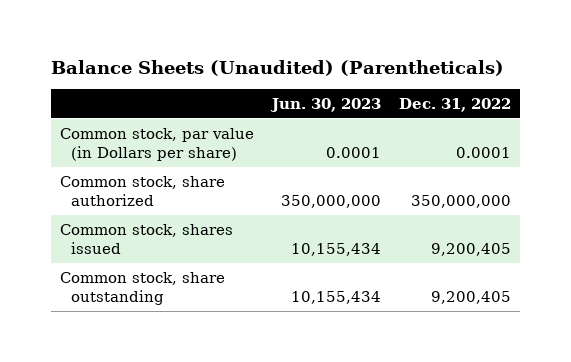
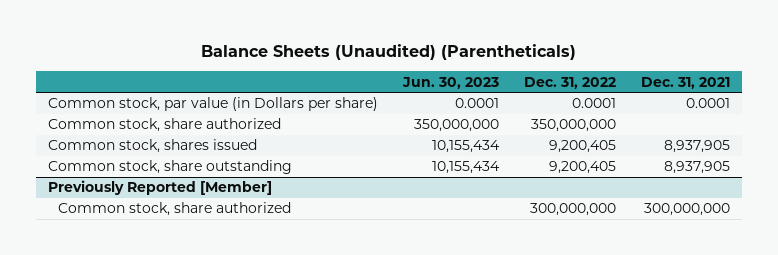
none -> [640,76,730,89] Dec. 31, 2021
none -> [47,180,272,196] Previously Reported [Member]
none -> [57,202,291,217] Common stock, share authorized

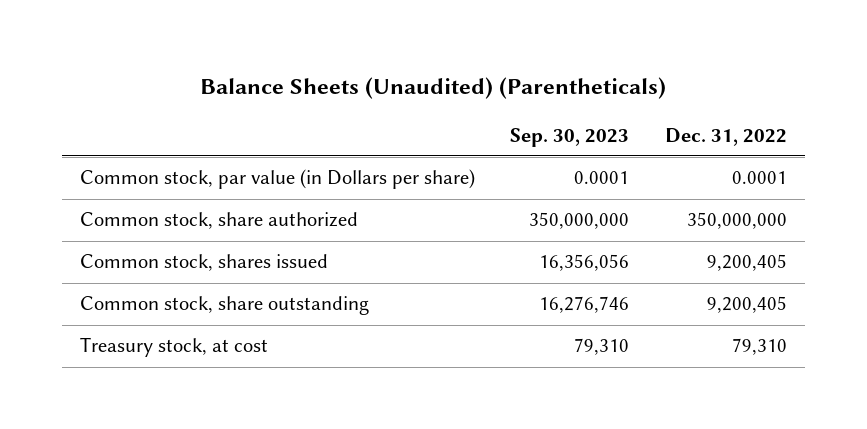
[401,76,499,89] Jun. 30, 2023 -> none
[640,76,730,89] Dec. 31, 2021 -> none
none -> [510,127,630,147] Sep. 30, 2023
[47,180,272,196] Previously Reported [Member] -> none
[57,202,291,217] Common stock, share authorized -> none
none -> [79,337,268,358] Treasury stock, at cost

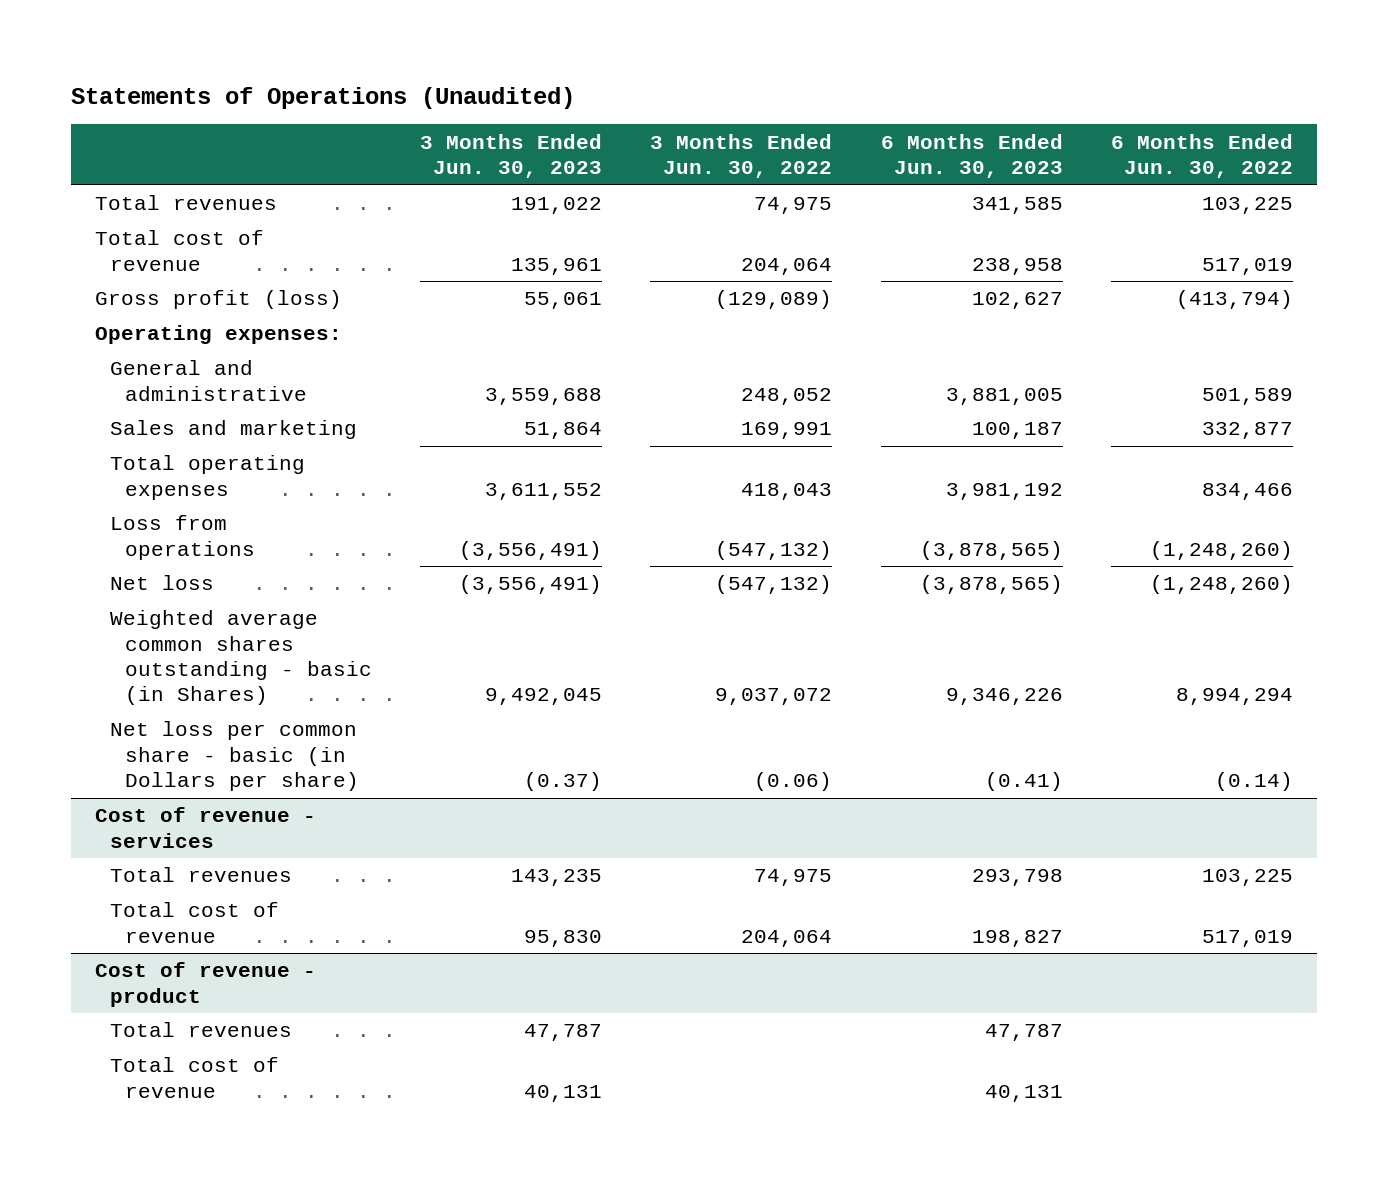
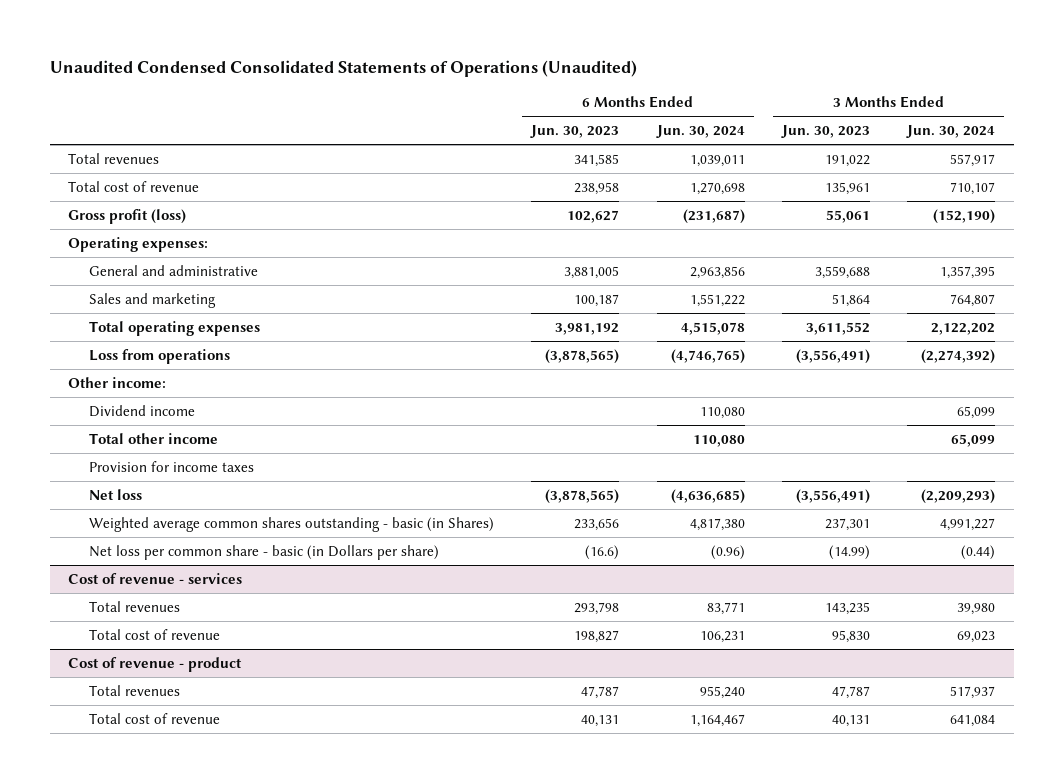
[71,86,576,109] Statements of Operations (Unaudited) -> [49,60,637,78] Unaudited Condensed Consolidated Statements of Operations (Unaudited)
[650,133,833,179] 3 Months Ended Jun. 30, 2022 -> none
[1110,133,1293,179] 6 Months Ended Jun. 30, 2022 -> none
none -> [655,125,745,139] Jun. 30, 2024
none -> [906,125,996,139] Jun. 30, 2024
none -> [68,376,167,388] Other income:
none -> [89,404,196,417] Dividend income
none -> [89,432,219,444] Total other income
none -> [89,460,255,472] Provision for income taxes
[485,688,603,706] 9,492,045 -> [824,517,870,531] 237,301
[945,688,1063,706] 9,346,226 -> [574,517,620,531] 233,656
[524,771,603,791] (0.37) -> [828,544,870,560] (14.99)
[984,771,1063,791] (0.41) -> [585,544,620,560] (16.6)

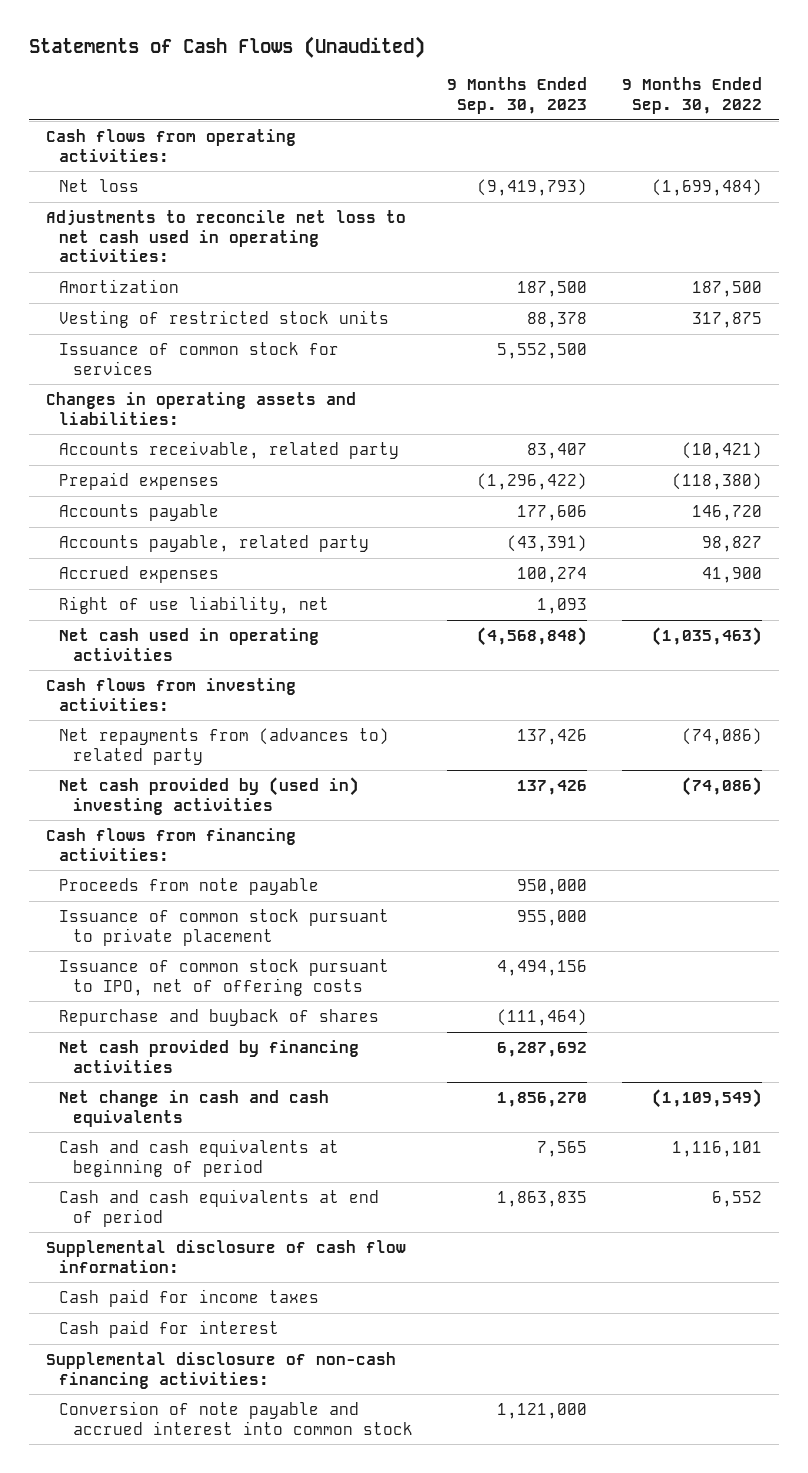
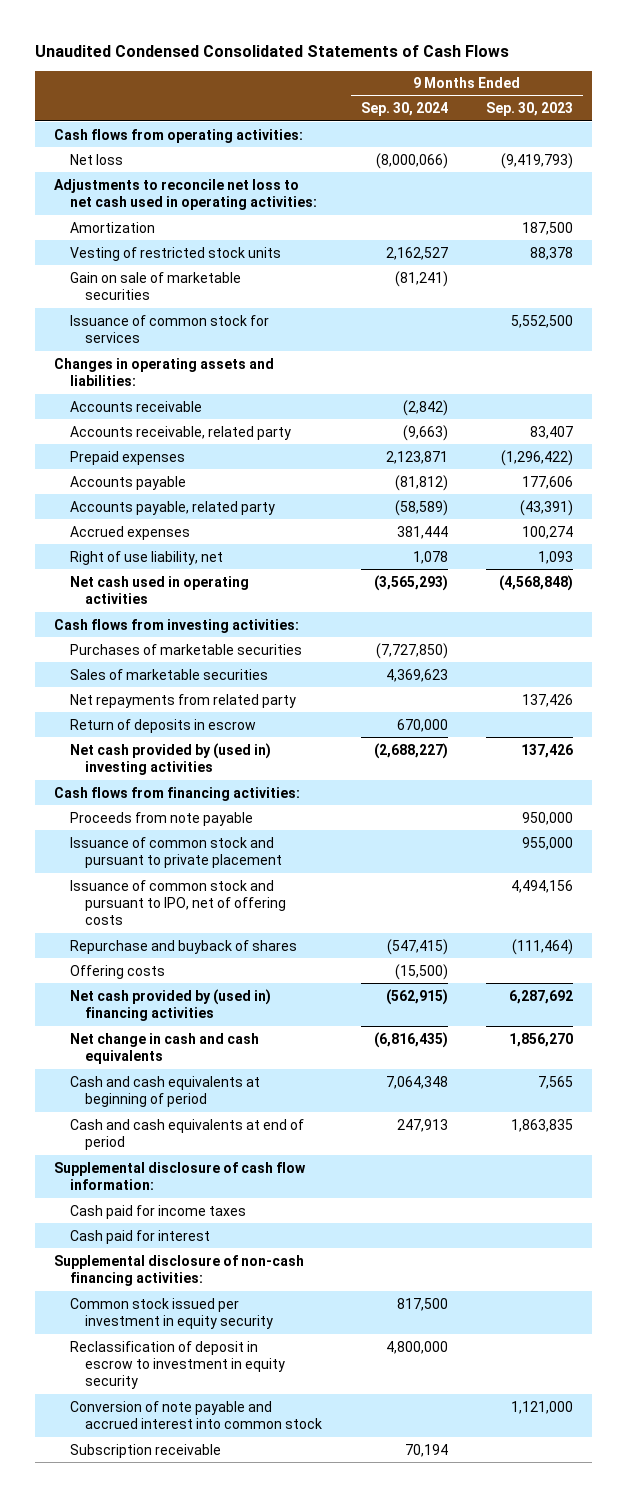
[28,36,425,59] Statements of Cash Flows (Unaudited) -> [35,44,510,57] Unaudited Condensed Consolidated Statements of Cash Flows
[622,77,763,114] 9 Months Ended Sep. 30, 2022 -> none
none -> [360,102,448,117] Sep. 30, 2024
none -> [69,271,241,300] Gain on sale of marketable securities
none -> [69,400,202,412] Accounts receivable
none -> [69,643,302,655] Purchases of marketable securities
none -> [69,668,268,680] Sales of marketable securities
[59,727,390,765] Net repayments from (advances to) related party -> [69,693,296,708] Net repayments from related party
none -> [69,718,256,733] Return of deposits in escrow
[59,958,390,996] Issuance of common stock pursuant to IPO, net of offering costs -> none
none -> [69,836,283,868] Issuance of common stock and pursuant to private placement
[59,908,390,946] Issuance of common stock pursuant to private placement -> [69,879,287,926] Issuance of common stock and pursuant to IPO, net of offering costs
[517,909,588,926] 955,000 -> [511,879,574,893] 4,494,156
none -> [69,964,165,979] Offering costs
[59,1039,360,1073] Net cash provided by financing activities -> [69,988,271,1021] Net cash provided by (used in) financing activities
none -> [69,1297,274,1329] Common stock issued per investment in equity security
none -> [69,1340,286,1390] Reclassification of deposit in escrow to investment in equity security
none -> [69,1443,221,1458] Subscription receivable

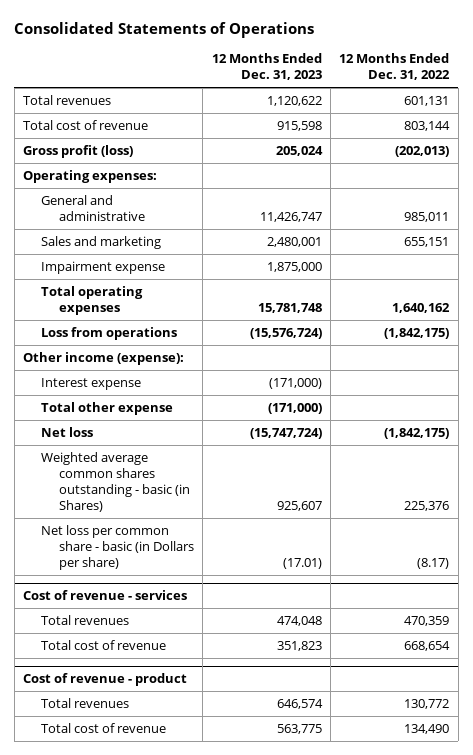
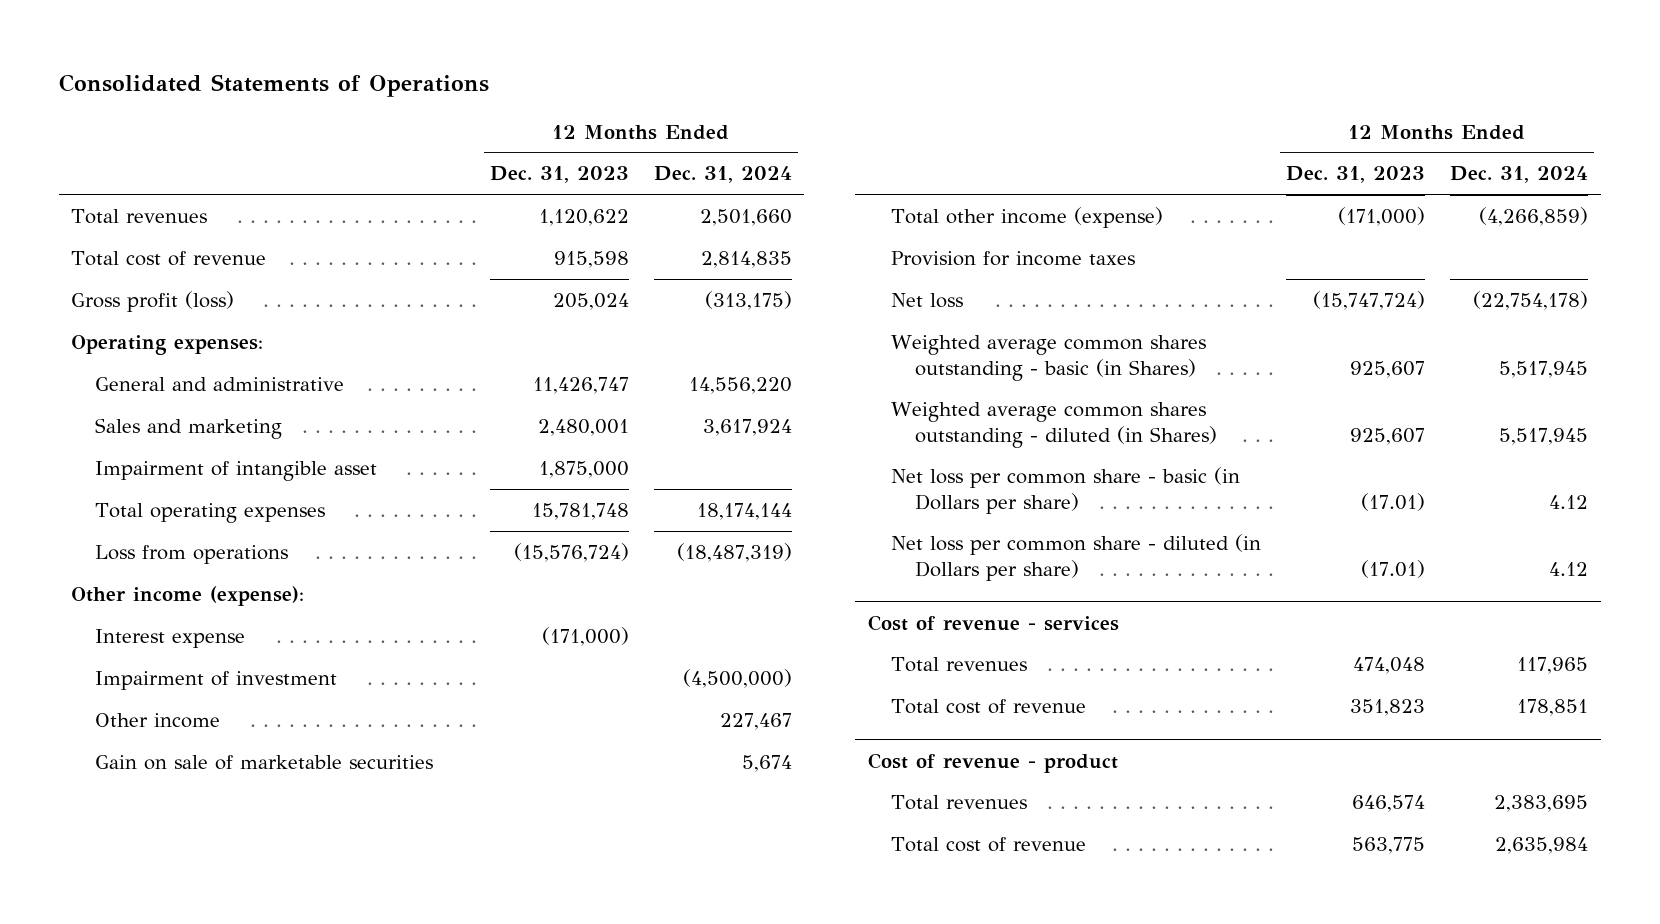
[339,53,451,81] 12 Months Ended Dec. 31, 2022 -> none
none -> [653,166,792,184] Dec. 31, 2024
[41,260,166,274] Impairment expense -> [94,460,377,481] Impairment of intangible asset
none -> [94,670,337,690] Impairment of investment
none -> [94,712,220,728] Other income
none -> [94,754,433,770] Gain on sale of marketable securities
[41,401,174,415] Total other expense -> [891,206,1164,228] Total other income (expense)
none -> [891,250,1136,266] Provision for income taxes
none -> [891,401,1217,448] Weighted average common shares outstanding - diluted (in Shares)
none -> [891,533,1262,581] Net loss per common share - diluted (in Dollars per share)

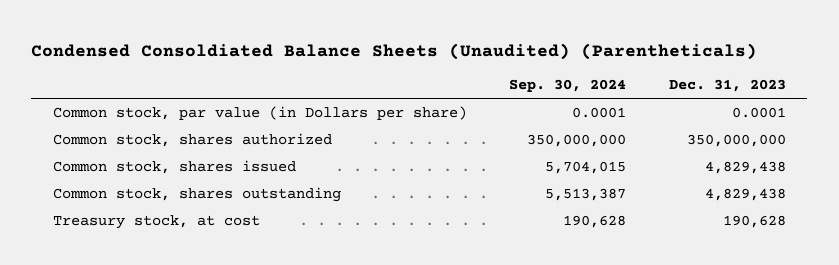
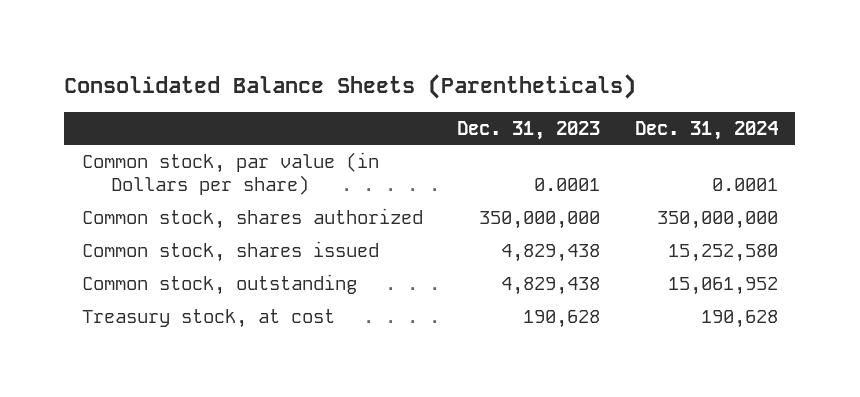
[31,42,758,60] Condensed Consoldiated Balance Sheets (Unaudited) (Parentheticals) -> [64,74,637,100] Consolidated Balance Sheets (Parentheticals)
[509,79,627,93] Sep. 30, 2024 -> none
none -> [635,120,779,140] Dec. 31, 2024
[52,187,341,203] Common stock, shares outstanding -> [81,273,357,295] Common stock, outstanding

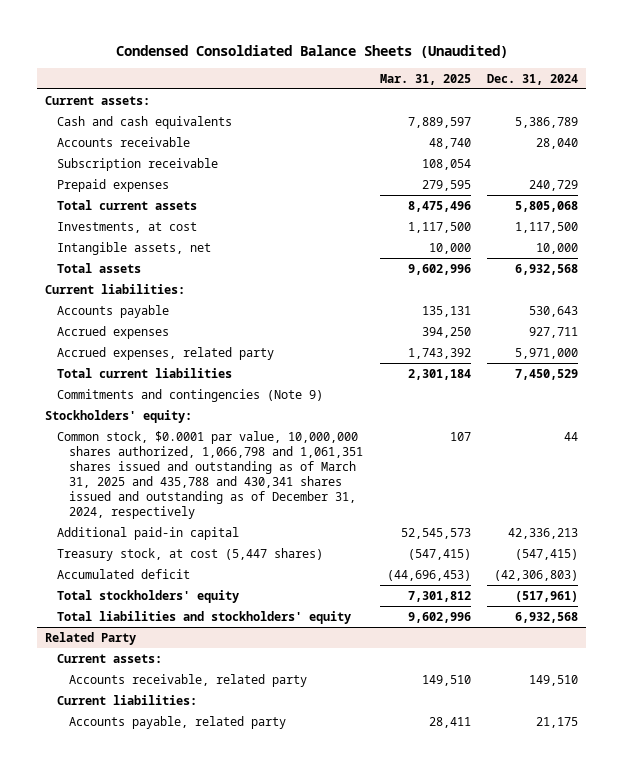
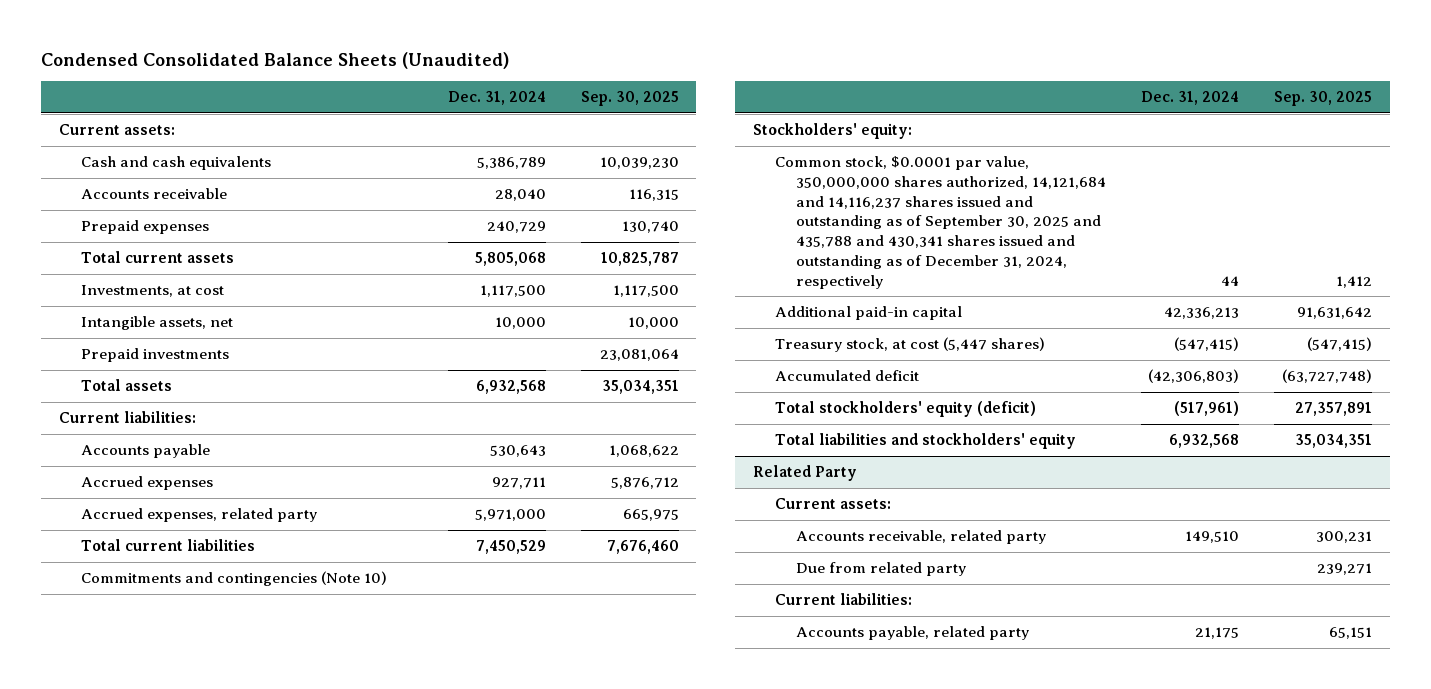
[115,44,508,58] Condensed Consoldiated Balance Sheets (Unaudited) -> [41,51,510,69] Condensed Consolidated Balance Sheets (Unaudited)
[379,73,471,85] Mar. 31, 2025 -> none
none -> [580,91,679,107] Sep. 30, 2025
[57,157,219,171] Subscription receivable -> none
none -> [80,348,229,363] Prepaid investments
[57,388,324,402] Commitments and contingencies (Note 9) -> [80,571,387,587] Commitments and contingencies (Note 10)
[57,430,364,519] Common stock, $0.0001 par value, 10,000,000 shares authorized, 1,066,798 and 1,061,351 shares issued and outstanding as of March 31, 2025 and 435,788 and 430,341 shares issued and outstanding as of December 31, 2024, respectively -> [774,156,1107,289] Common stock, $0.0001 par value, 350,000,000 shares authorized, 14,121,684 and 14,116,237 shares issued and outstanding as of September 30, 2025 and 435,788 and 430,341 shares issued and outstanding as of December 31, 2024, respectively
[57,589,240,603] Total stockholders' equity -> [774,401,1036,418] Total stockholders' equity (deficit)
none -> [796,562,967,577] Due from related party

